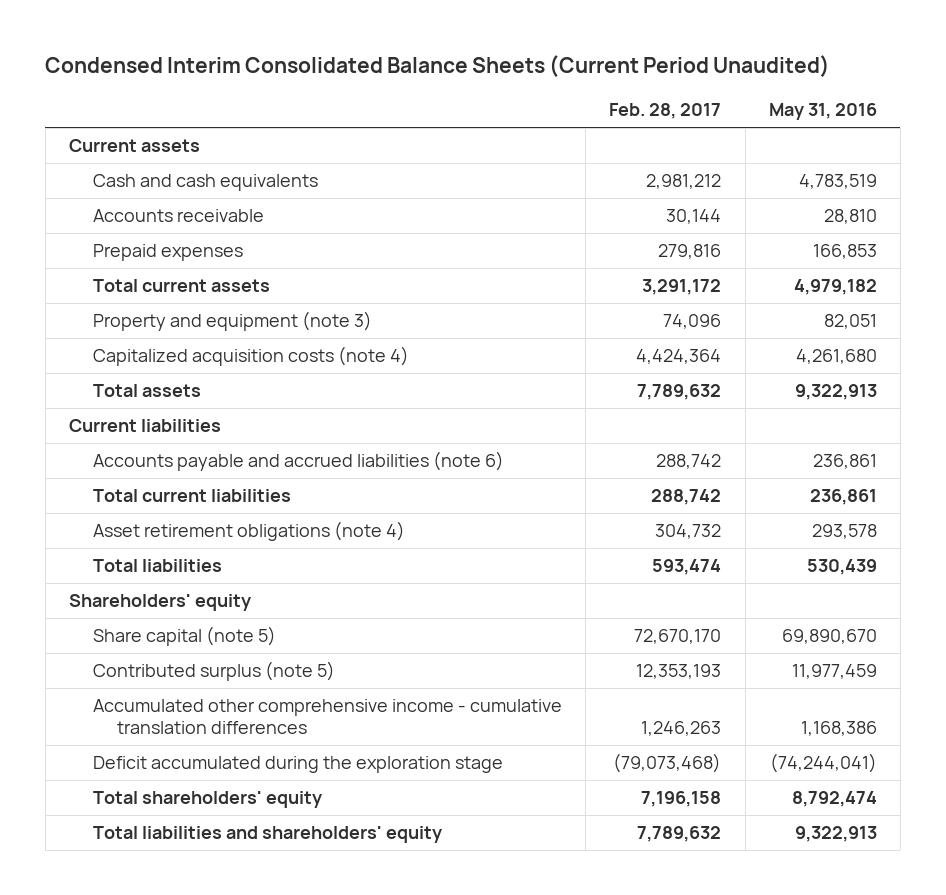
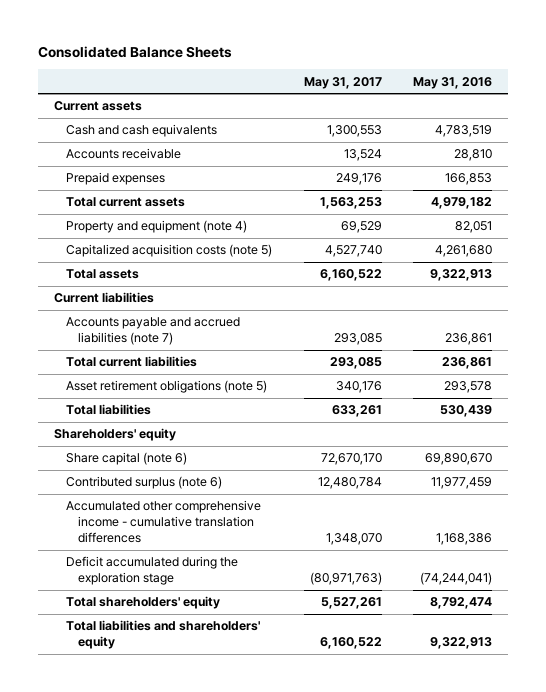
[45,55,831,78] Condensed Interim Consolidated Balance Sheets (Current Period Unaudited) -> [37,45,232,58] Consolidated Balance Sheets
[609,102,722,119] Feb. 28, 2017 -> none
none -> [303,76,382,89] May 31, 2017
[92,311,372,332] Property and equipment (note 3) -> [66,220,248,234] Property and equipment (note 4)
[92,346,409,367] Capitalized acquisition costs (note 4) -> [66,244,273,258] Capitalized acquisition costs (note 5)
[92,451,504,472] Accounts payable and accrued liabilities (note 6) -> [66,317,241,346] Accounts payable and accrued liabilities (note 7)
[92,521,405,542] Asset retirement obligations (note 4) -> [66,380,268,394] Asset retirement obligations (note 5)
[92,626,276,647] Share capital (note 5) -> [66,452,188,466] Share capital (note 6)
[92,661,335,682] Contributed surplus (note 5) -> [66,476,223,490] Contributed surplus (note 6)

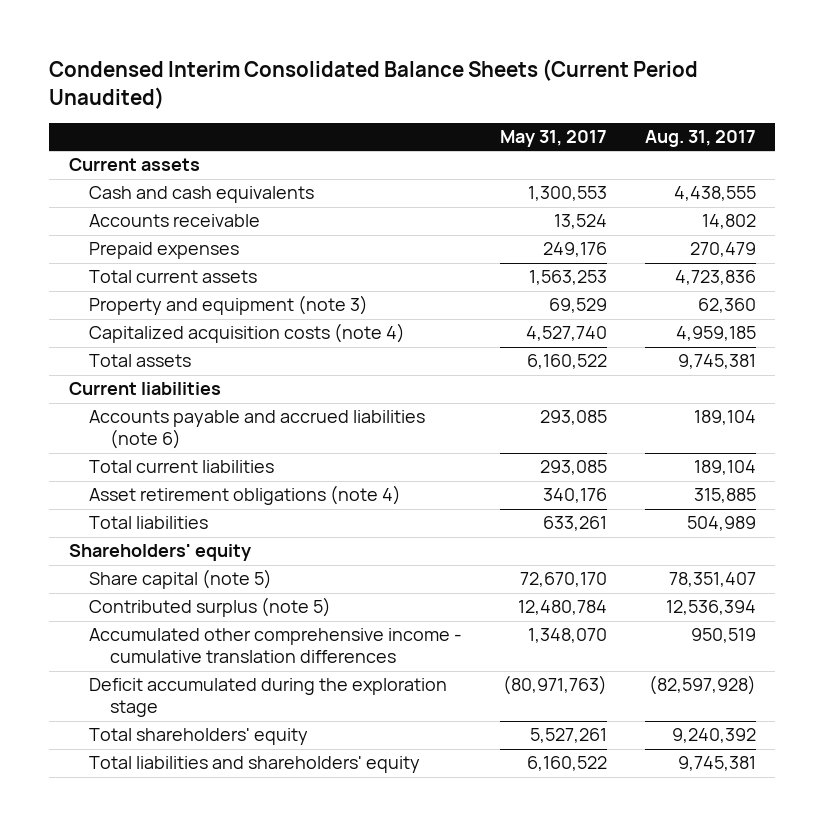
[37,45,232,58] Consolidated Balance Sheets -> [49,59,699,109] Condensed Interim Consolidated Balance Sheets (Current Period Unaudited)
[413,76,493,89] May 31, 2016 -> none
none -> [645,129,757,147] Aug. 31, 2017
[66,220,248,234] Property and equipment (note 4) -> [89,295,369,316] Property and equipment (note 3)
[66,244,273,258] Capitalized acquisition costs (note 5) -> [89,323,406,344] Capitalized acquisition costs (note 4)
[66,317,241,346] Accounts payable and accrued liabilities (note 7) -> [89,410,426,450] Accounts payable and accrued liabilities (note 6)
[66,380,268,394] Asset retirement obligations (note 5) -> [89,485,402,506] Asset retirement obligations (note 4)
[66,452,188,466] Share capital (note 6) -> [89,569,273,590] Share capital (note 5)
[66,476,223,490] Contributed surplus (note 6) -> [89,597,332,618] Contributed surplus (note 5)

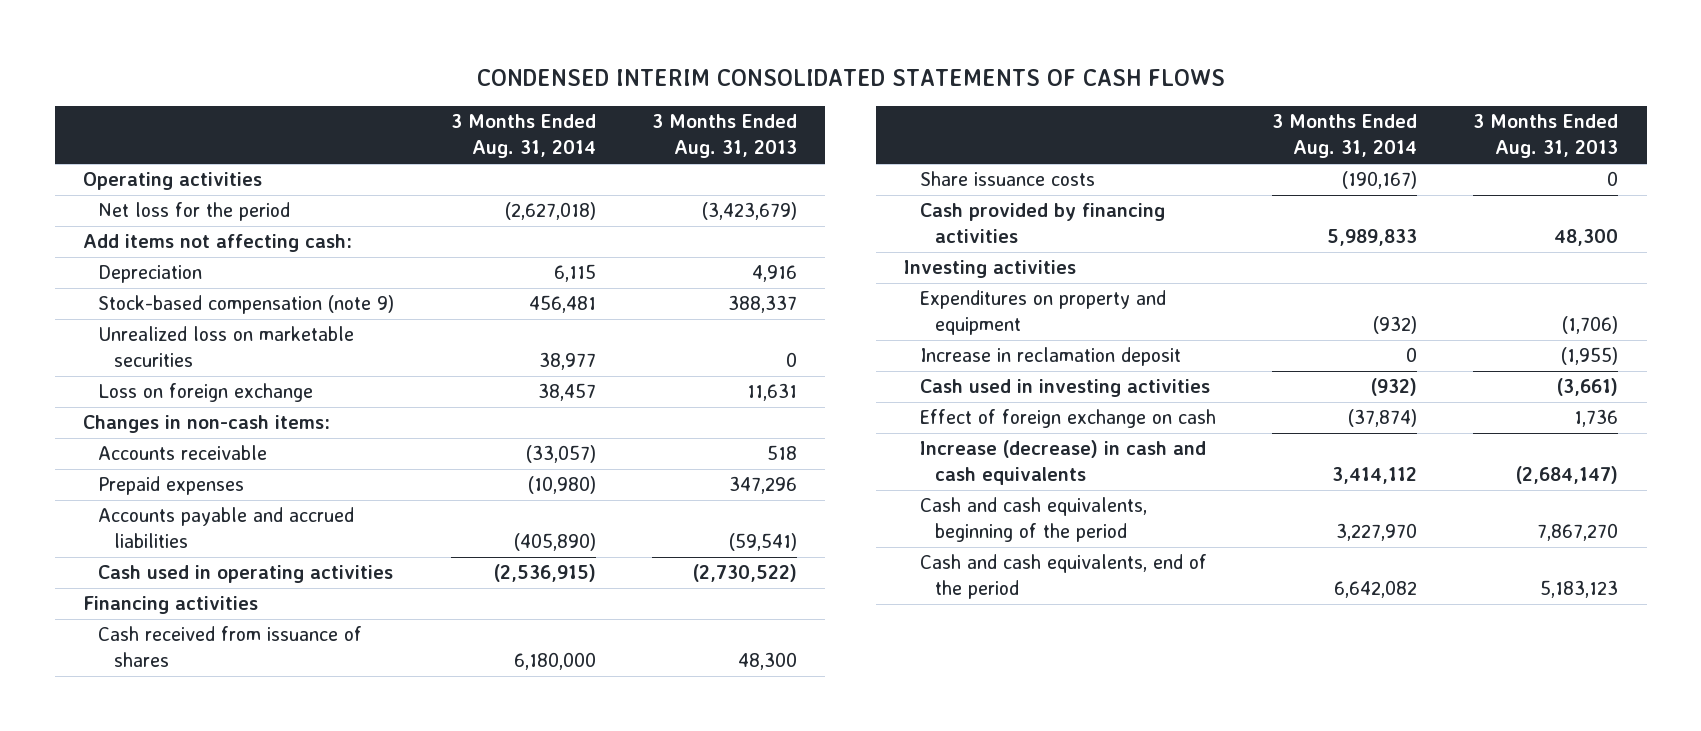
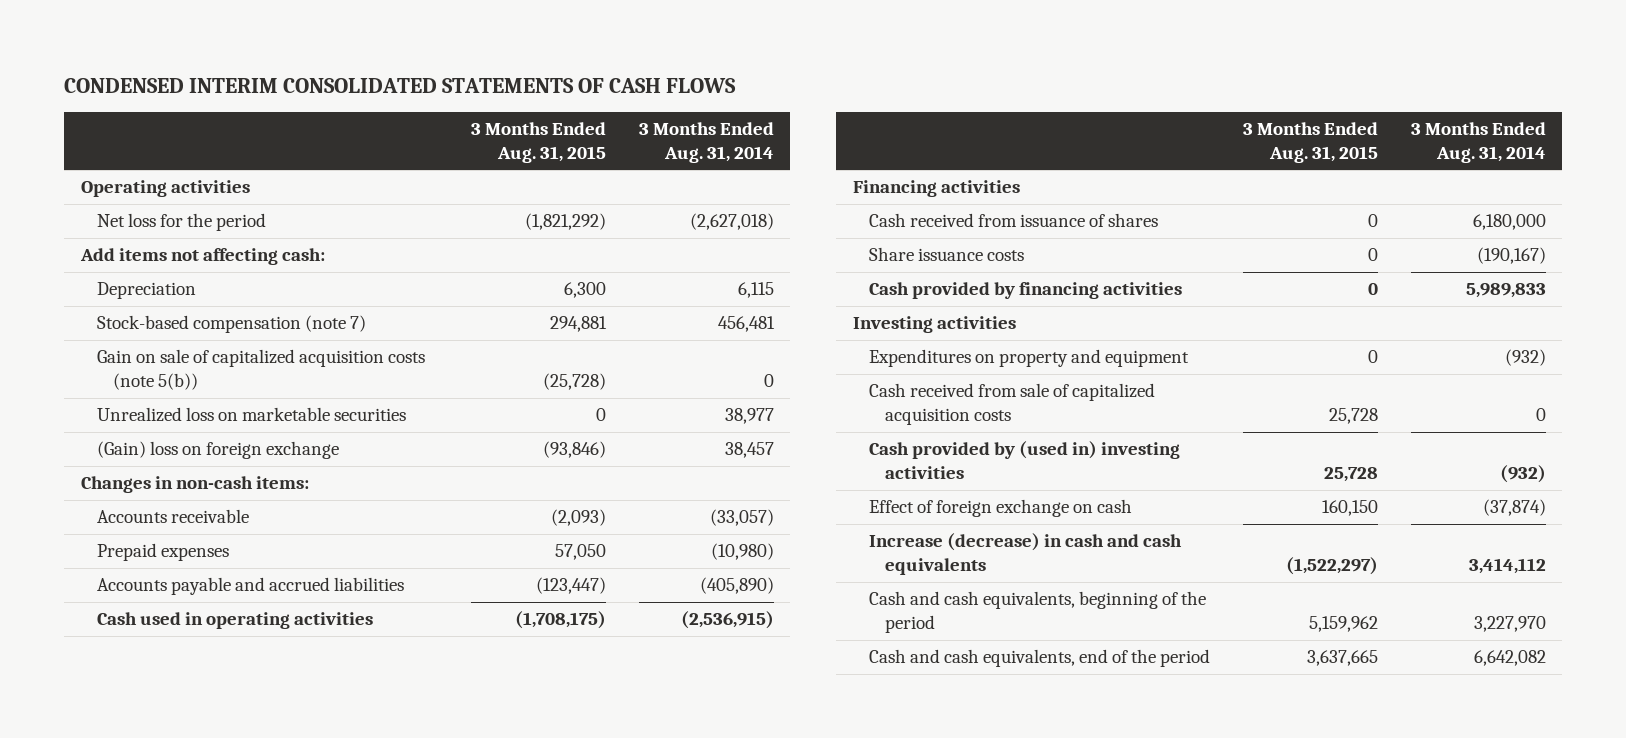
[652,114,798,159] 3 Months Ended Aug. 31, 2013 -> none
none -> [470,122,606,163] 3 Months Ended Aug. 31, 2015
[98,295,395,315] Stock-based compensation (note 9) -> [96,315,366,334] Stock-based compensation (note 7)
none -> [96,349,425,391] Gain on sale of capitalized acquisition costs (note 5(b))
[98,383,314,403] Loss on foreign exchange -> [96,441,339,460] (Gain) loss on foreign exchange
[919,347,1181,367] Increase in reclamation deposit -> none
none -> [868,383,1155,426] Cash received from sale of capitalized acquisition costs
[919,379,1210,398] Cash used in investing activities -> [868,441,1180,480] Cash provided by (used in) investing activities

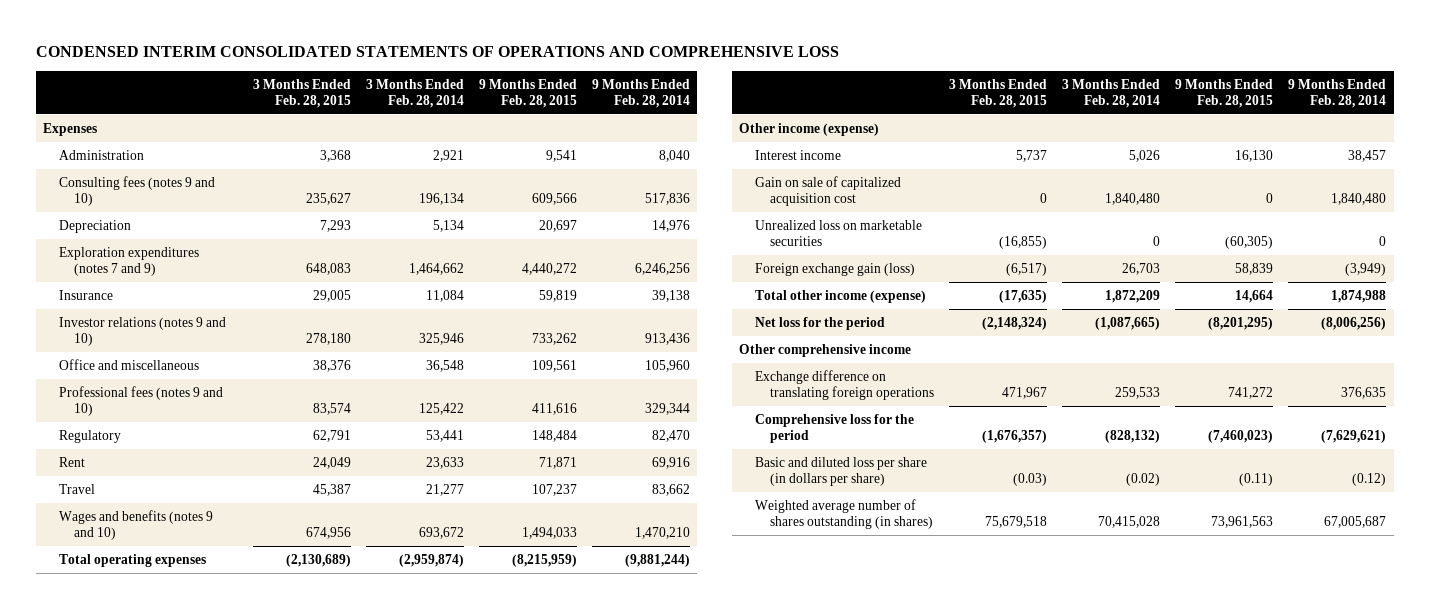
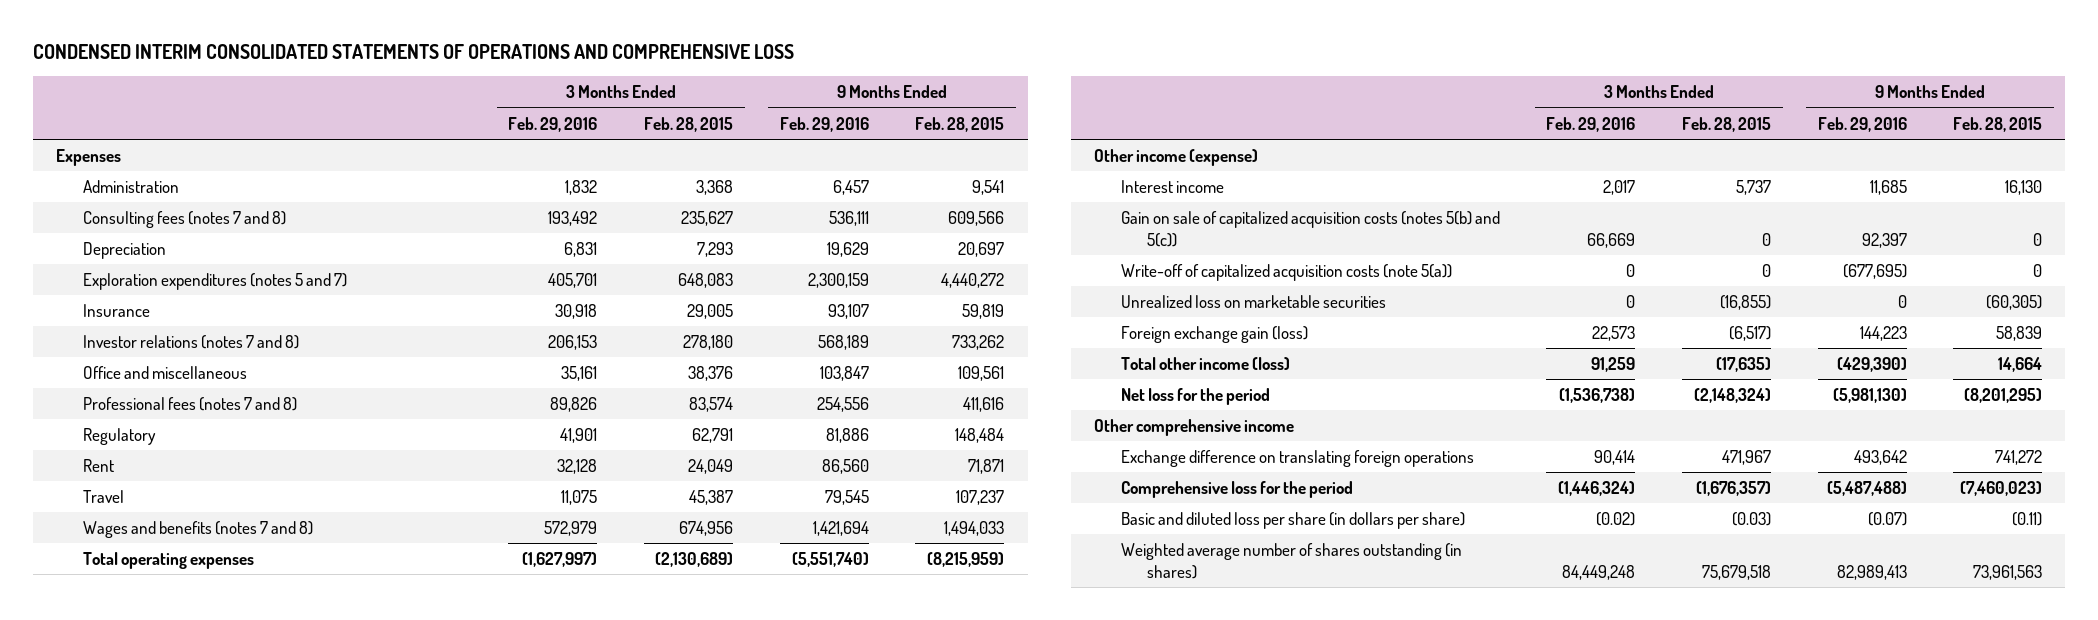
[366,78,465,108] 3 Months Ended Feb. 28, 2014 -> none
[592,78,691,108] 9 Months Ended Feb. 28, 2014 -> none
none -> [508,116,598,132] Feb. 29, 2016
none -> [779,116,869,132] Feb. 29, 2016
[58,175,215,207] Consulting fees (notes 9 and 10) -> [82,210,286,228] Consulting fees (notes 7 and 8)
[58,246,199,277] Exploration expenditures (notes 7 and 9) -> [82,272,347,290] Exploration expenditures (notes 5 and 7)
[58,316,226,347] Investor relations (notes 9 and 10) -> [82,334,299,349] Investor relations (notes 7 and 8)
[58,385,223,417] Professional fees (notes 9 and 10) -> [82,396,297,411] Professional fees (notes 7 and 8)
[58,509,213,541] Wages and benefits (notes 9 and 10) -> [82,520,313,538] Wages and benefits (notes 7 and 8)
[754,175,901,207] Gain on sale of capitalized acquisition cost -> [1120,210,1500,247] Gain on sale of capitalized acquisition costs (notes 5(b) and 5(c))
none -> [1120,263,1452,281] Write-off of capitalized acquisition costs (note 5(a))
[754,289,926,303] Total other income (expense) -> [1120,356,1290,370] Total other income (loss)

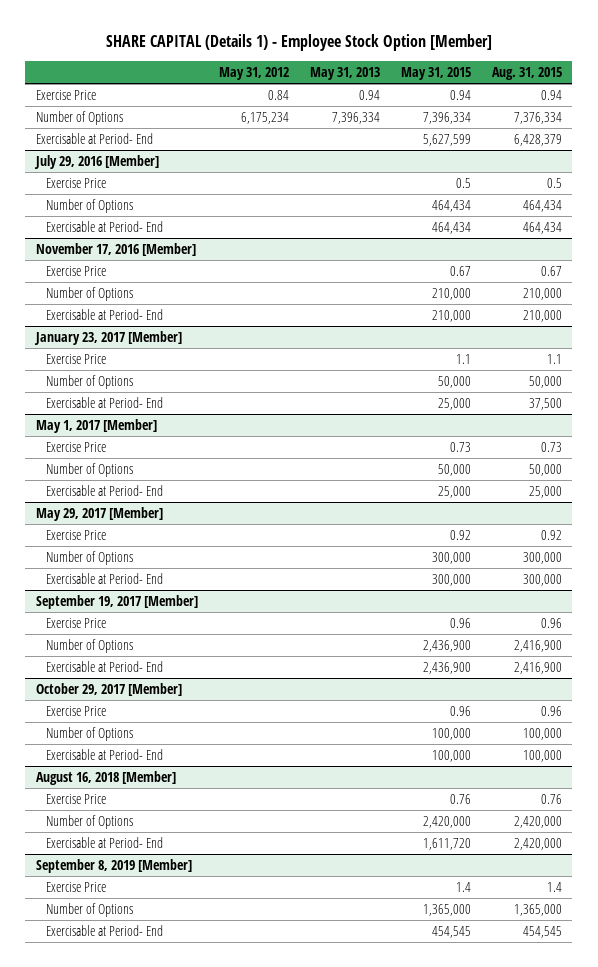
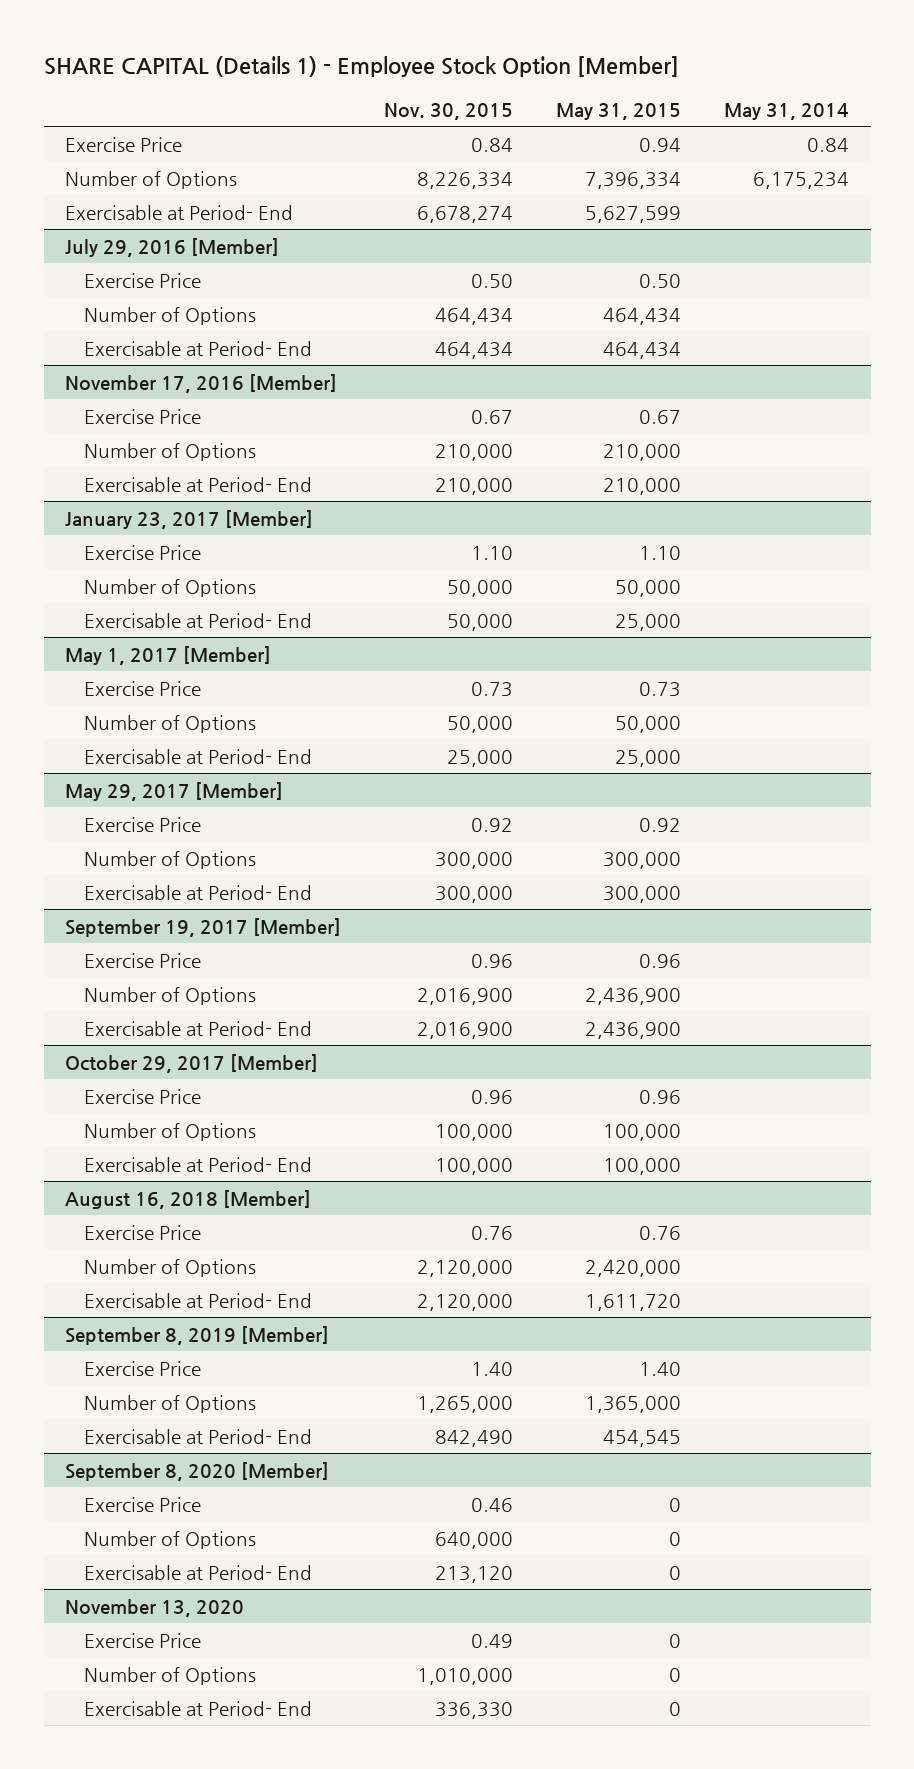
[218,67,289,81] May 31, 2012 -> none
[309,67,380,81] May 31, 2013 -> none
[491,67,562,81] Aug. 31, 2015 -> none
none -> [384,102,514,120] Nov. 30, 2015
none -> [724,102,850,120] May 31, 2014
[455,178,471,189] 0.5 -> [639,273,682,288] 0.50
[455,354,471,365] 1.1 -> [639,545,682,560] 1.10
[455,882,471,893] 1.4 -> [639,1361,682,1376] 1.40
none -> [65,1461,330,1481] September 8, 2020 [Member]
none -> [83,1496,201,1512] Exercise Price
none -> [83,1530,256,1549] Number of Options
none -> [83,1564,312,1580] Exercisable at Period- End
none -> [65,1598,245,1617] November 13, 2020
none -> [83,1632,201,1648] Exercise Price
none -> [83,1666,256,1685] Number of Options
none -> [83,1700,312,1716] Exercisable at Period- End

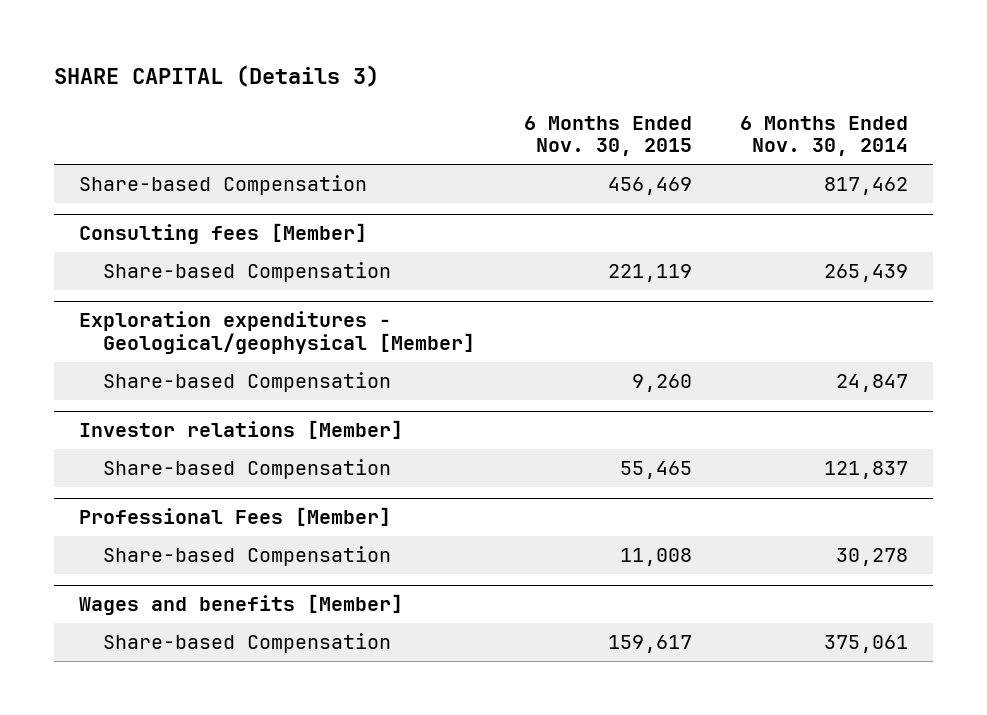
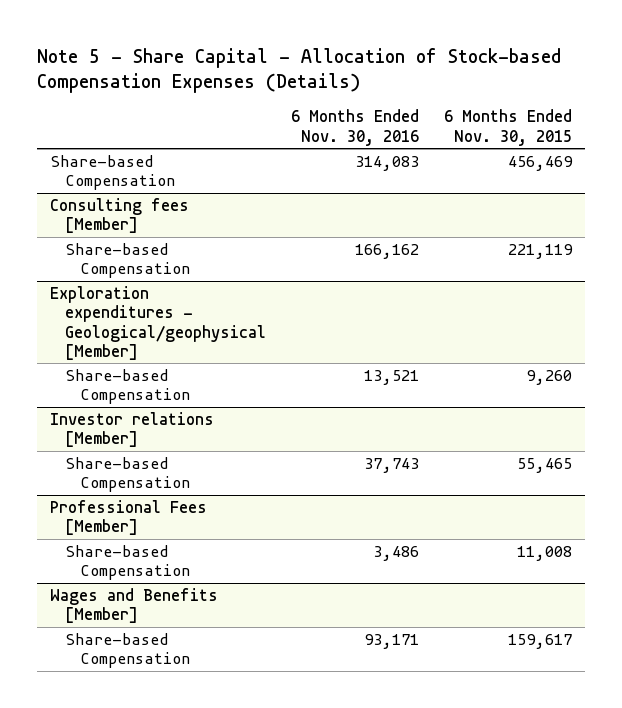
[54,65,380,88] SHARE CAPITAL (Details 3) -> [37,47,562,94] Note 5 - Share Capital - Allocation of Stock-based Compensation Expenses (Details)
[740,115,909,157] 6 Months Ended Nov. 30, 2014 -> none
none -> [291,109,420,146] 6 Months Ended Nov. 30, 2016
[78,594,403,616] Wages and benefits [Member] -> [49,587,218,624] Wages and Benefits [Member]

